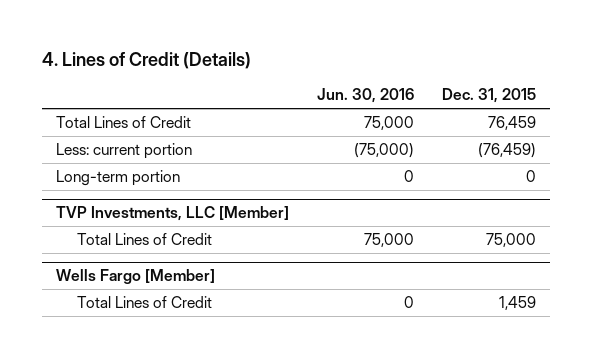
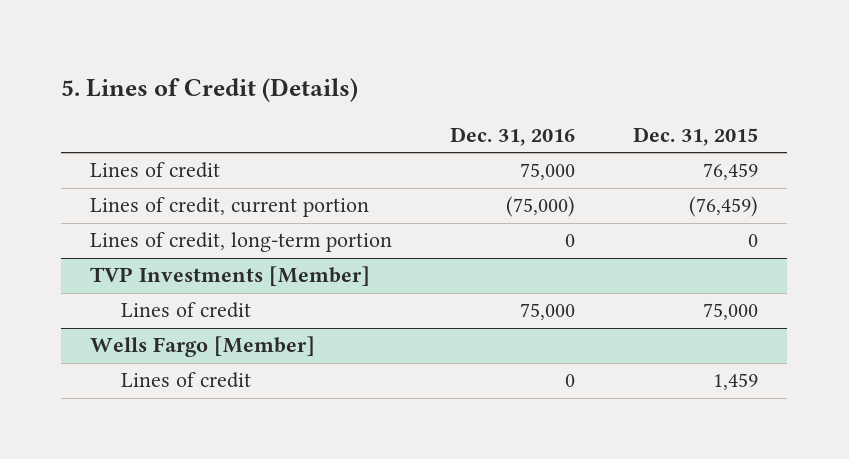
[41,51,251,69] 4. Lines of Credit (Details) -> [61,77,359,102] 5. Lines of Credit (Details)
[316,88,414,104] Jun. 30, 2016 -> none
none -> [450,127,576,147] Dec. 31, 2016
[55,116,191,129] Total Lines of Credit -> [90,162,221,179] Lines of credit
[55,143,192,160] Less: current portion -> [90,197,370,218] Lines of credit, current portion
[55,170,180,187] Long-term portion -> [90,232,393,253] Lines of credit, long-term portion
[55,206,289,222] TVP Investments, LLC [Member] -> [90,266,371,287] TVP Investments [Member]
[76,233,212,246] Total Lines of Credit -> [120,302,251,319] Lines of credit
[76,296,212,309] Total Lines of Credit -> [120,372,251,389] Lines of credit

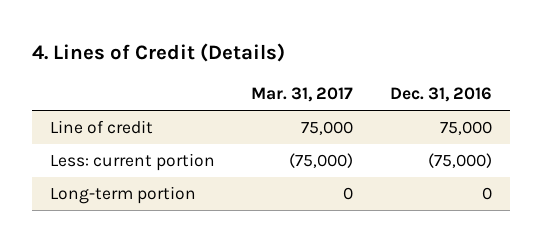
[61,77,359,102] 5. Lines of Credit (Details) -> [31,43,285,63] 4. Lines of Credit (Details)
[633,127,759,147] Dec. 31, 2015 -> none
none -> [251,87,354,103] Mar. 31, 2017
[90,266,371,287] TVP Investments [Member] -> none
[120,302,251,319] Lines of credit -> none
[90,336,316,358] Wells Fargo [Member] -> none
[120,372,251,389] Lines of credit -> none
[90,162,221,179] Lines of credit -> [50,120,154,135] Line of credit
[90,197,370,218] Lines of credit, current portion -> [50,153,216,172] Less: current portion
[90,232,393,253] Lines of credit, long-term portion -> [50,186,197,205] Long-term portion

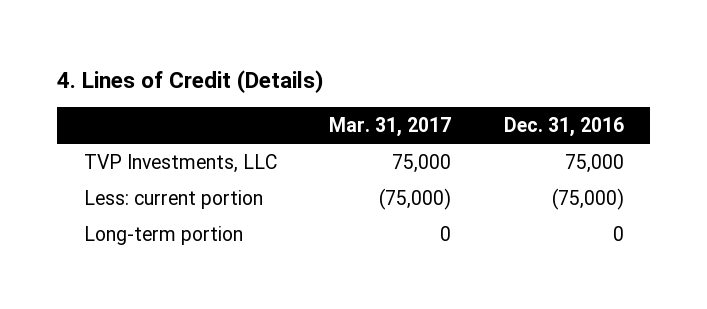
[50,120,154,135] Line of credit -> [83,153,277,173] TVP Investments, LLC

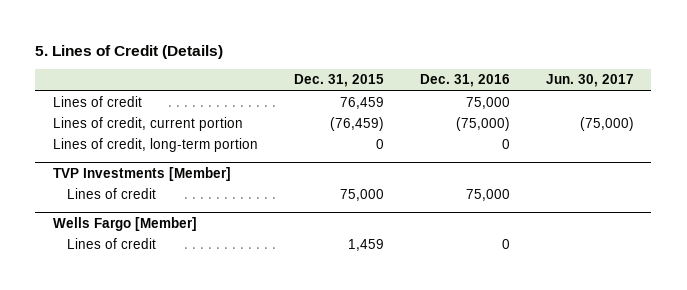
[57,69,324,93] 4. Lines of Credit (Details) -> [35,44,224,59] 5. Lines of Credit (Details)
[329,117,452,138] Mar. 31, 2017 -> none
none -> [293,74,384,88] Dec. 31, 2015
none -> [545,74,634,88] Jun. 30, 2017
[83,153,277,173] TVP Investments, LLC -> [53,96,143,108] Lines of credit
[83,189,263,209] Less: current portion -> [53,117,244,132] Lines of credit, current portion
[83,225,243,245] Long-term portion -> [53,138,259,153] Lines of credit, long-term portion
none -> [53,167,232,182] TVP Investments [Member]
none -> [66,188,156,200] Lines of credit
none -> [53,217,198,232] Wells Fargo [Member]
none -> [66,238,156,250] Lines of credit

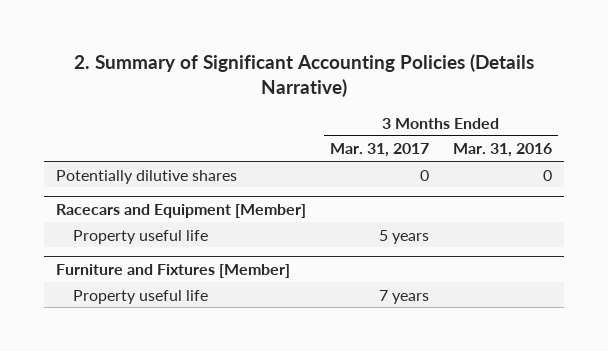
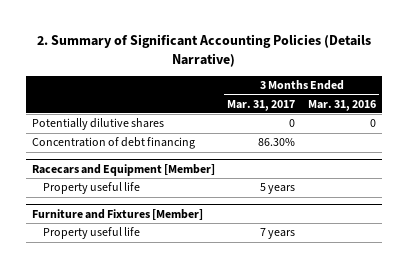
none -> [32,137,196,150] Concentration of debt financing

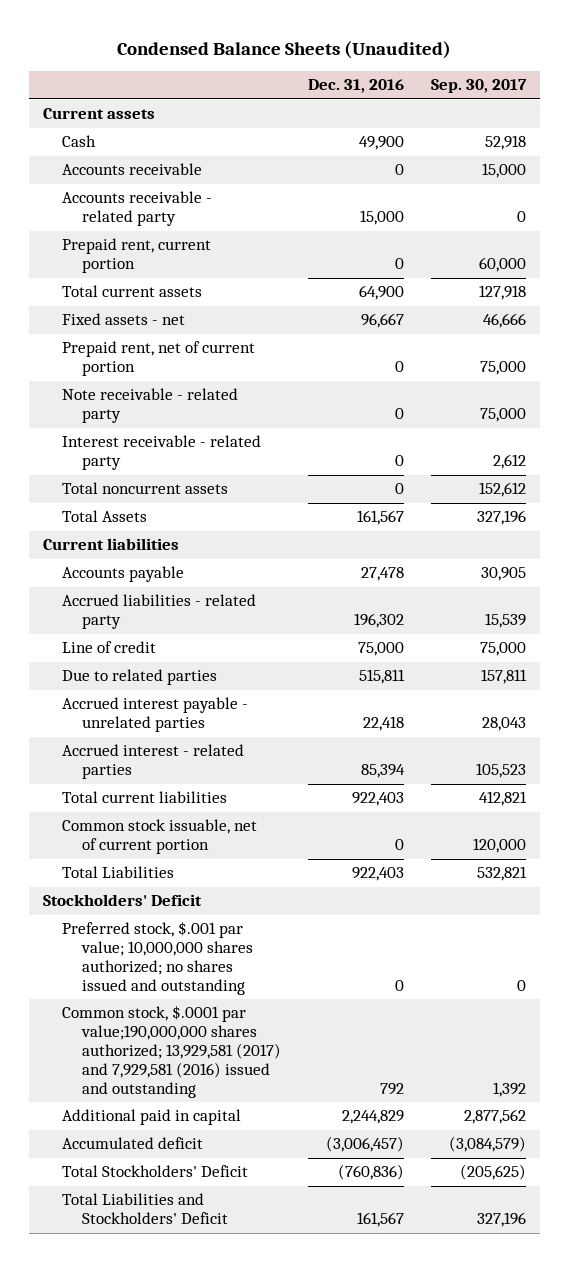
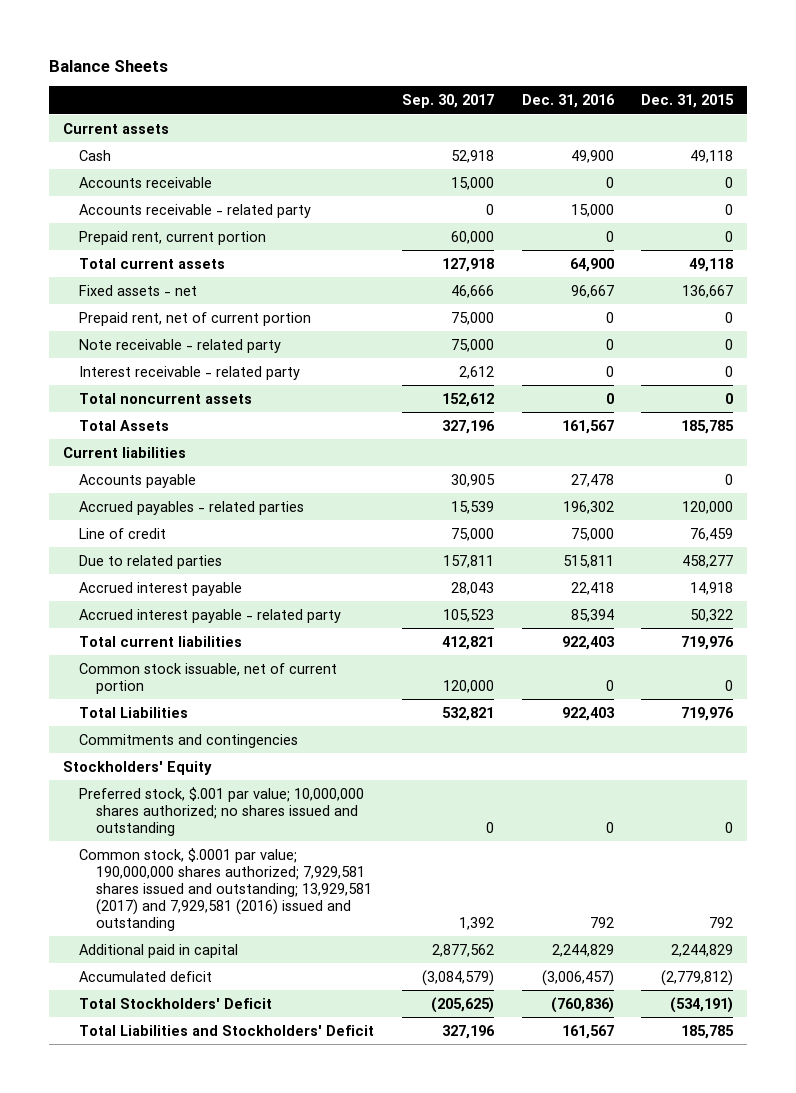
[117,40,452,59] Condensed Balance Sheets (Unaudited) -> [49,59,169,72] Balance Sheets
none -> [641,94,735,109] Dec. 31, 2015
[62,594,257,630] Accrued liabilities - related party -> [79,500,305,515] Accrued payables - related parties
[62,697,249,733] Accrued interest payable - unrelated parties -> [79,581,243,596] Accrued interest payable
[62,744,245,780] Accrued interest - related parties -> [79,608,342,623] Accrued interest payable - related party
none -> [79,733,299,748] Commitments and contingencies
[42,894,202,907] Stockholders' Deficit -> [63,760,213,775] Stockholders' Equity
[62,1005,282,1099] Common stock, $.0001 par value;190,000,000 shares authorized; 13,929,581 (2017) and 7,929,581 (2016) issued and outstanding -> [79,847,372,931] Common stock, $.0001 par value; 190,000,000 shares authorized; 7,929,581 shares issued and outstanding; 13,929,581 (2017) and 7,929,581 (2016) issued and outstanding

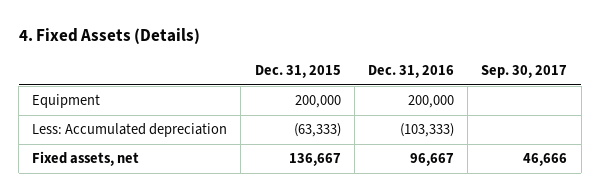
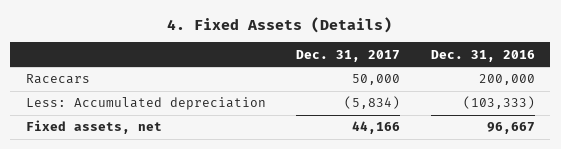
[254,65,341,79] Dec. 31, 2015 -> none
[481,65,568,79] Sep. 30, 2017 -> none
none -> [296,49,401,62] Dec. 31, 2017
[32,94,101,109] Equipment -> [25,74,90,85] Racecars

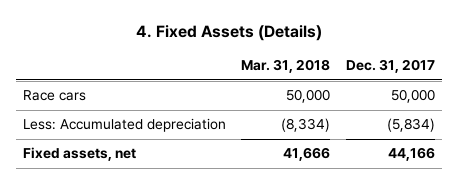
[430,49,535,62] Dec. 31, 2016 -> none
none -> [241,59,331,74] Mar. 31, 2018
[25,74,90,85] Racecars -> [23,90,87,102] Race cars

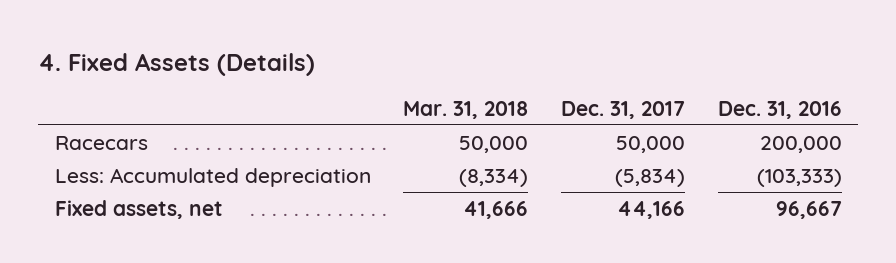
none -> [717,100,842,119] Dec. 31, 2016
[23,90,87,102] Race cars -> [54,136,148,151] Racecars

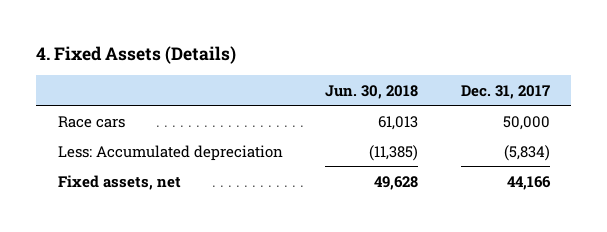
[403,100,529,119] Mar. 31, 2018 -> none
[717,100,842,119] Dec. 31, 2016 -> none
none -> [325,84,419,99] Jun. 30, 2018
[54,136,148,151] Racecars -> [57,115,125,128] Race cars

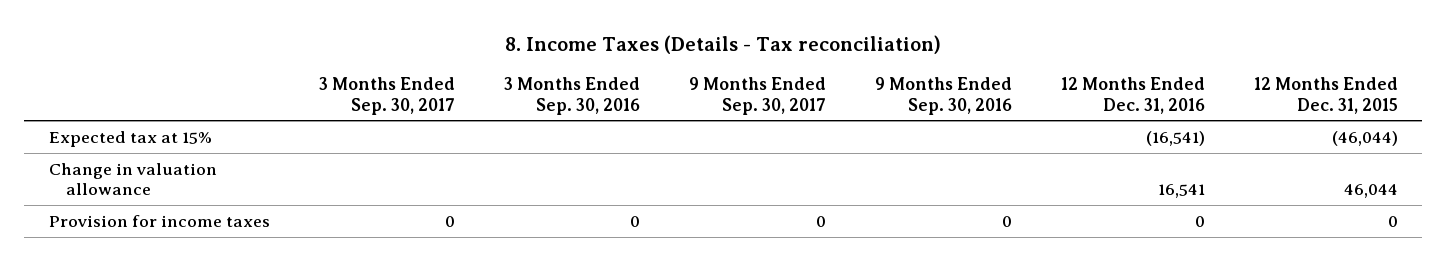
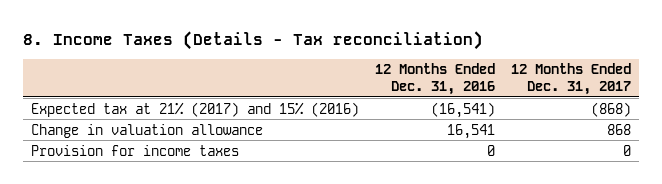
[318,76,455,115] 3 Months Ended Sep. 30, 2017 -> none
[503,76,640,115] 3 Months Ended Sep. 30, 2016 -> none
[688,76,826,115] 9 Months Ended Sep. 30, 2017 -> none
[874,76,1012,115] 9 Months Ended Sep. 30, 2016 -> none
[1253,76,1398,114] 12 Months Ended Dec. 31, 2015 -> none
none -> [511,63,632,96] 12 Months Ended Dec. 31, 2017
[48,130,212,147] Expected tax at 15% -> [30,101,359,117] Expected tax at 21% (2017) and 15% (2016)

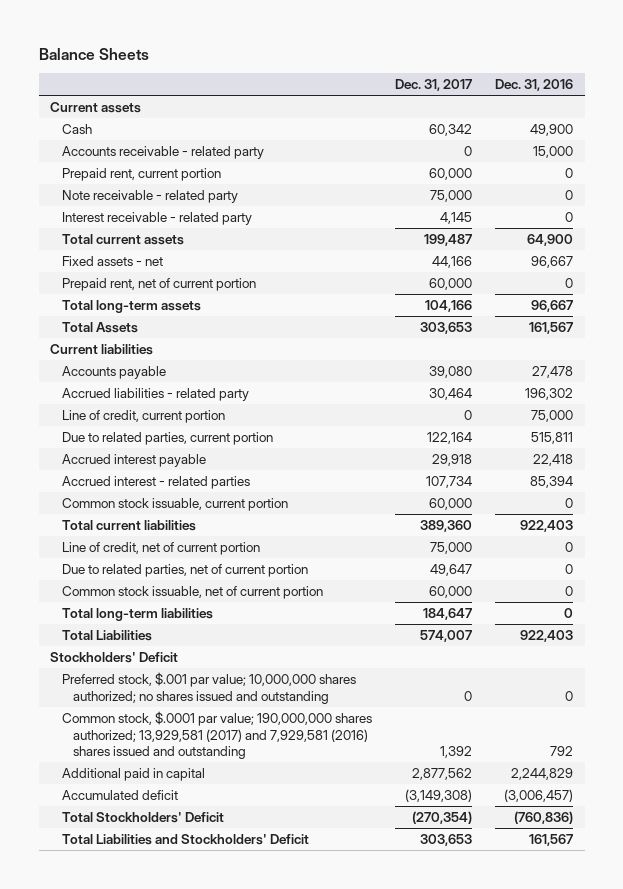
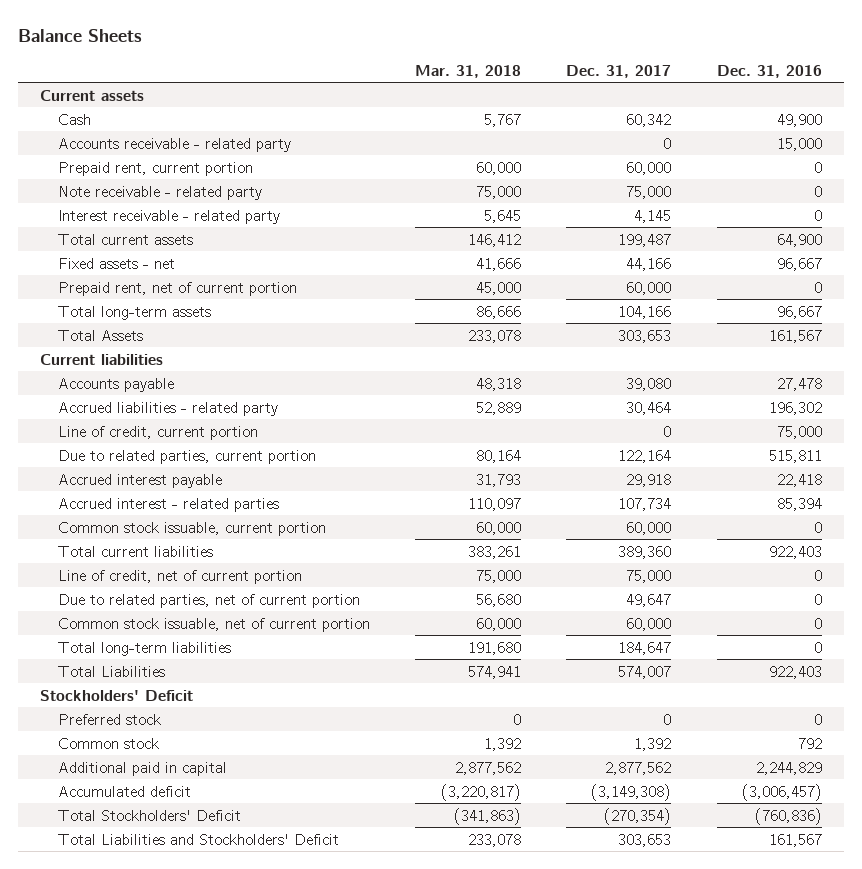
none -> [415,64,522,78] Mar. 31, 2018
[61,671,356,704] Preferred stock, $.001 par value; 10,000,000 shares authorized; no shares issued and outstanding -> [58,713,162,725] Preferred stock
[61,710,372,760] Common stock, $.0001 par value; 190,000,000 shares authorized; 13,929,581 (2017) and 7,929,581 (2016) shares issued and outstanding -> [58,737,160,749] Common stock

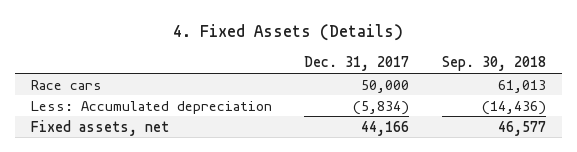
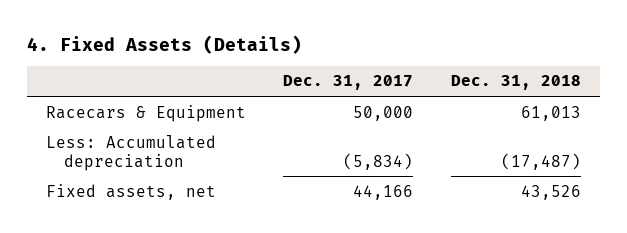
[441,56,546,72] Sep. 30, 2018 -> none
none -> [451,75,582,91] Dec. 31, 2018
[30,79,102,90] Race cars -> [45,104,246,122] Racecars & Equipment

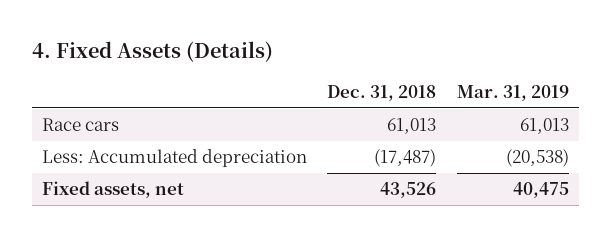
[283,75,414,91] Dec. 31, 2017 -> none
none -> [457,84,570,101] Mar. 31, 2019
[45,104,246,122] Racecars & Equipment -> [41,118,119,132] Race cars

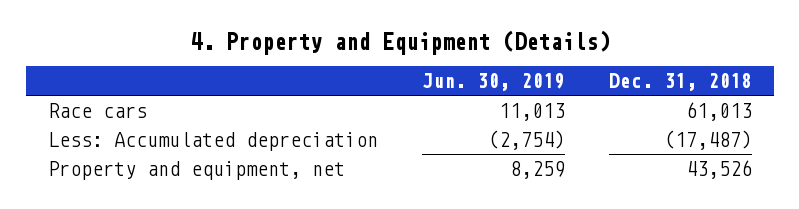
[31,41,273,63] 4. Fixed Assets (Details) -> [189,30,610,56] 4. Property and Equipment (Details)
[457,84,570,101] Mar. 31, 2019 -> none
none -> [421,73,565,92] Jun. 30, 2019
[41,181,184,199] Fixed assets, net -> [47,160,345,180] Property and equipment, net

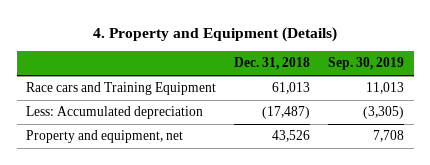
[421,73,565,92] Jun. 30, 2019 -> none
none -> [328,57,405,71] Sep. 30, 2019
[47,102,147,118] Race cars -> [25,82,216,96] Race cars and Training Equipment

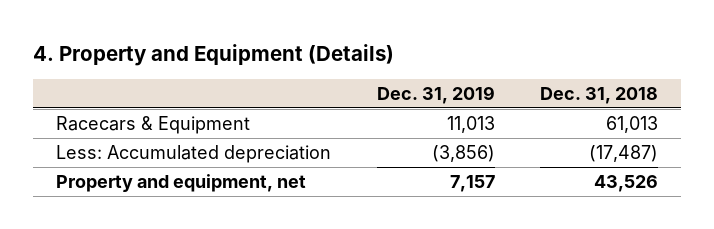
[328,57,405,71] Sep. 30, 2019 -> none
none -> [376,85,495,104] Dec. 31, 2019
[25,82,216,96] Race cars and Training Equipment -> [56,116,251,135] Racecars & Equipment

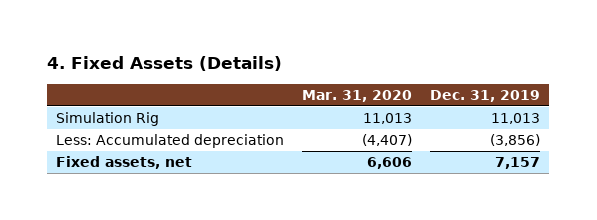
[33,43,395,66] 4. Property and Equipment (Details) -> [47,56,283,72] 4. Fixed Assets (Details)
[540,86,659,104] Dec. 31, 2018 -> none
none -> [302,90,413,103] Mar. 31, 2020
[56,116,251,135] Racecars & Equipment -> [56,112,160,127] Simulation Rig
[56,174,307,193] Property and equipment, net -> [56,156,193,170] Fixed assets, net

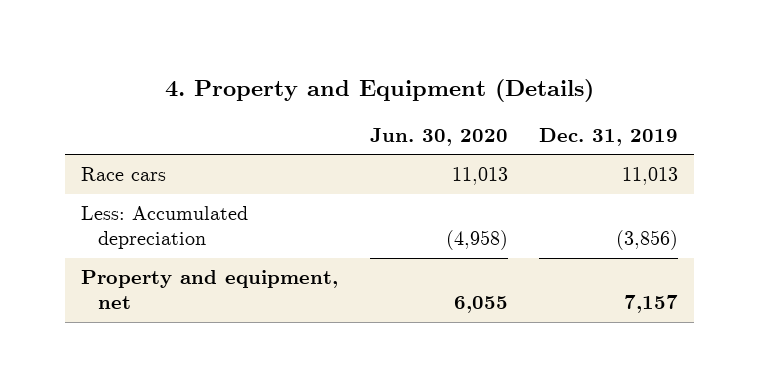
[47,56,283,72] 4. Fixed Assets (Details) -> [164,78,594,102] 4. Property and Equipment (Details)
[302,90,413,103] Mar. 31, 2020 -> none
none -> [369,127,508,146] Jun. 30, 2020
[56,112,160,127] Simulation Rig -> [81,167,167,182] Race cars
[56,156,193,170] Fixed assets, net -> [81,270,339,310] Property and equipment, net

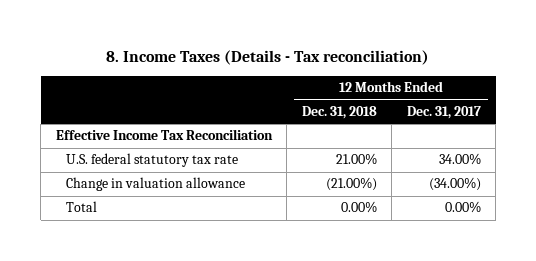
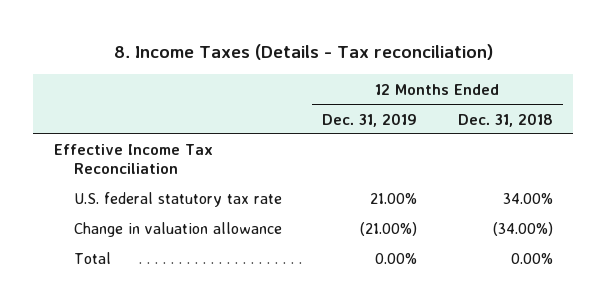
[406,105,481,119] Dec. 31, 2017 -> none
none -> [322,112,418,127] Dec. 31, 2019
[335,153,377,166] 21.00% -> [502,193,553,205] 34.00%
[325,177,377,192] (21.00%) -> [492,222,553,237] (34.00%)

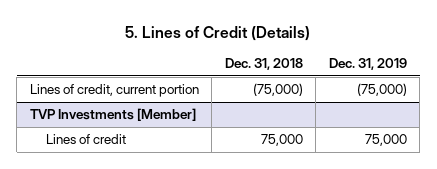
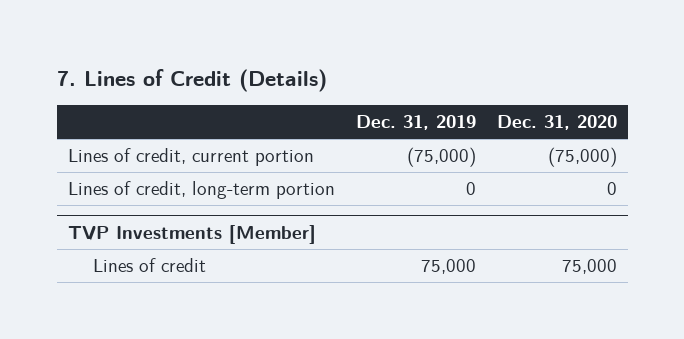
[125,25,311,41] 5. Lines of Credit (Details) -> [56,69,327,93] 7. Lines of Credit (Details)
[224,58,303,71] Dec. 31, 2018 -> none
none -> [496,115,617,131] Dec. 31, 2020
none -> [67,181,335,200] Lines of credit, long-term portion

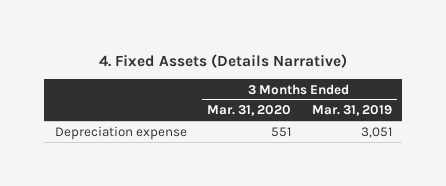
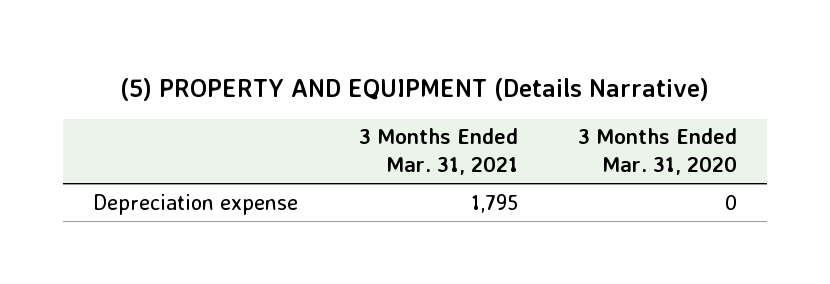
[99,53,348,68] 4. Fixed Assets (Details Narrative) -> [120,77,710,101] (5) PROPERTY AND EQUIPMENT (Details Narrative)
[311,105,392,117] Mar. 31, 2019 -> none
none -> [358,128,518,176] 3 Months Ended Mar. 31, 2021
[271,126,292,137] 551 -> [725,194,738,210] 0

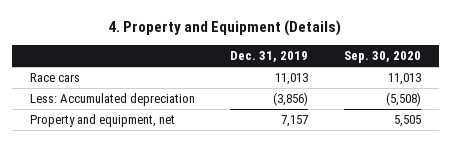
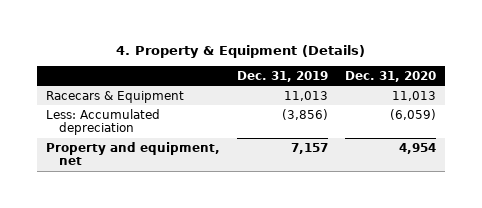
[108,19,342,36] 4. Property and Equipment (Details) -> [116,44,366,58] 4. Property & Equipment (Details)
[344,51,422,64] Sep. 30, 2020 -> none
none -> [345,70,437,82] Dec. 31, 2020
[29,73,80,83] Race cars -> [45,90,184,103] Racecars & Equipment

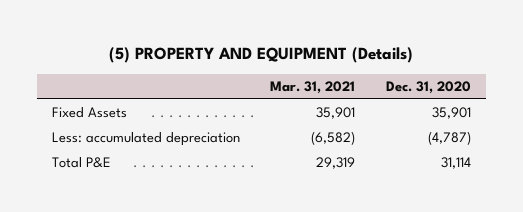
[116,44,366,58] 4. Property & Equipment (Details) -> [109,47,414,64] (5) PROPERTY AND EQUIPMENT (Details)
[237,70,329,82] Dec. 31, 2019 -> none
none -> [270,81,356,95] Mar. 31, 2021
[45,90,184,103] Racecars & Equipment -> none
[45,141,220,166] Property and equipment, net -> none
none -> [51,107,127,119] Fixed Assets
[45,108,160,136] Less: Accumulated depreciation -> [51,132,240,147] Less: accumulated depreciation
[390,108,437,120] (6,059) -> [427,131,471,146] (4,787)
none -> [51,157,111,169] Total P&E

